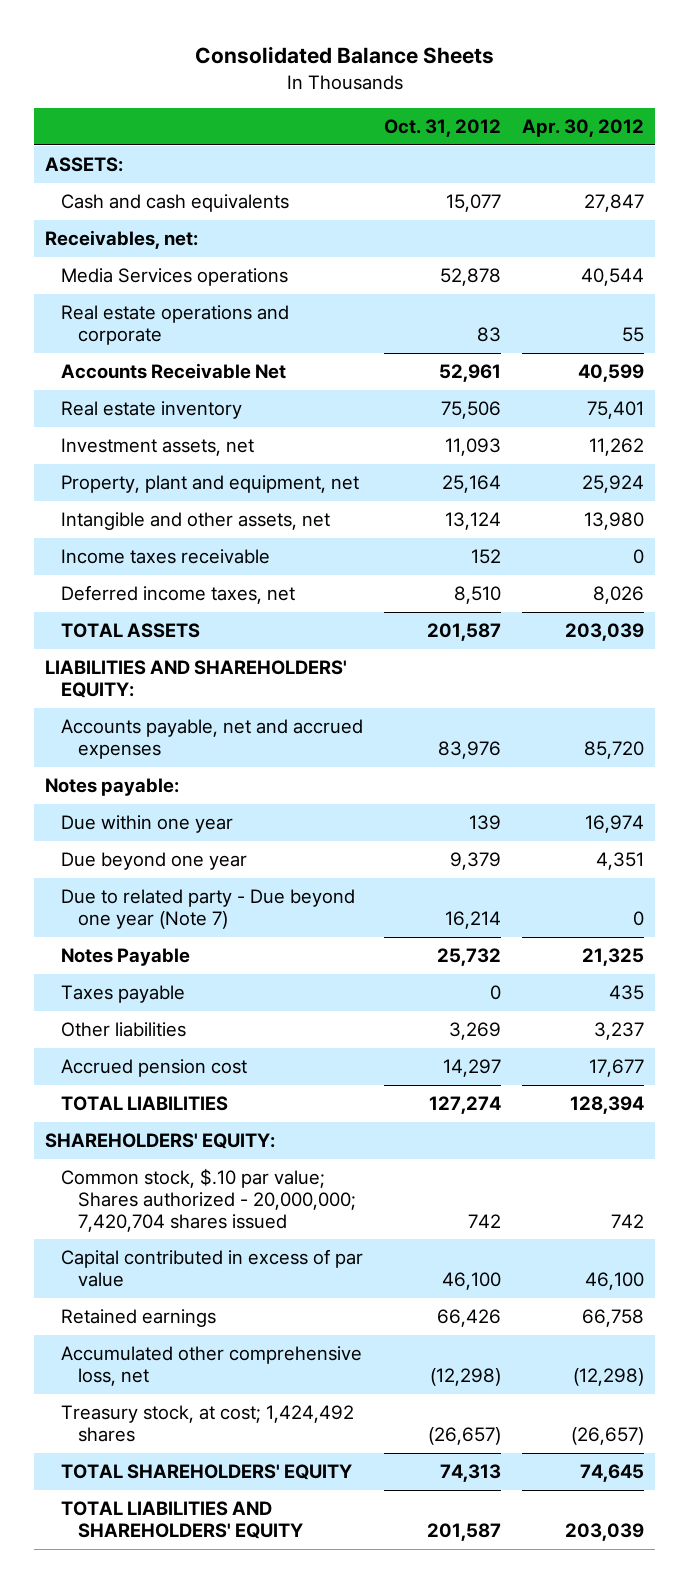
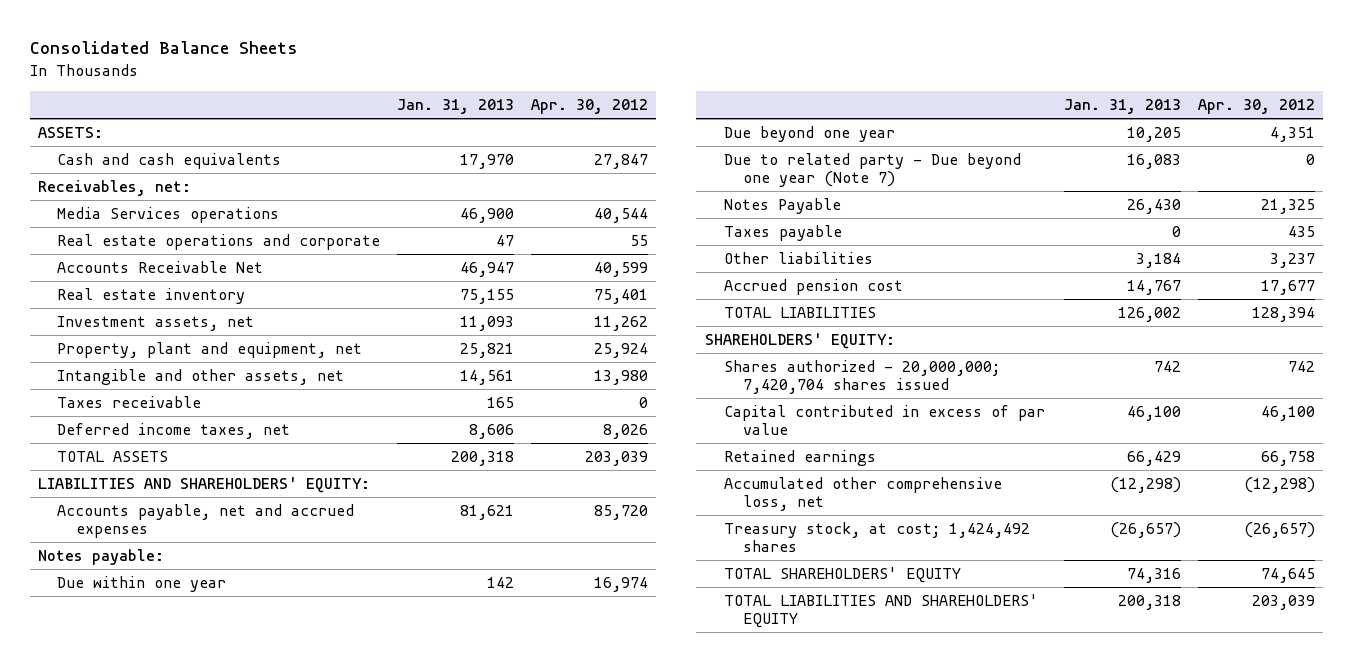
[384,118,502,137] Oct. 31, 2012 -> none
none -> [396,99,514,115] Jan. 31, 2013
[61,549,271,565] Income taxes receivable -> [57,395,202,408] Taxes receivable
[61,1168,356,1232] Common stock, $.10 par value; Shares authorized - 20,000,000; 7,420,704 shares issued -> [723,359,1000,395] Shares authorized - 20,000,000; 7,420,704 shares issued

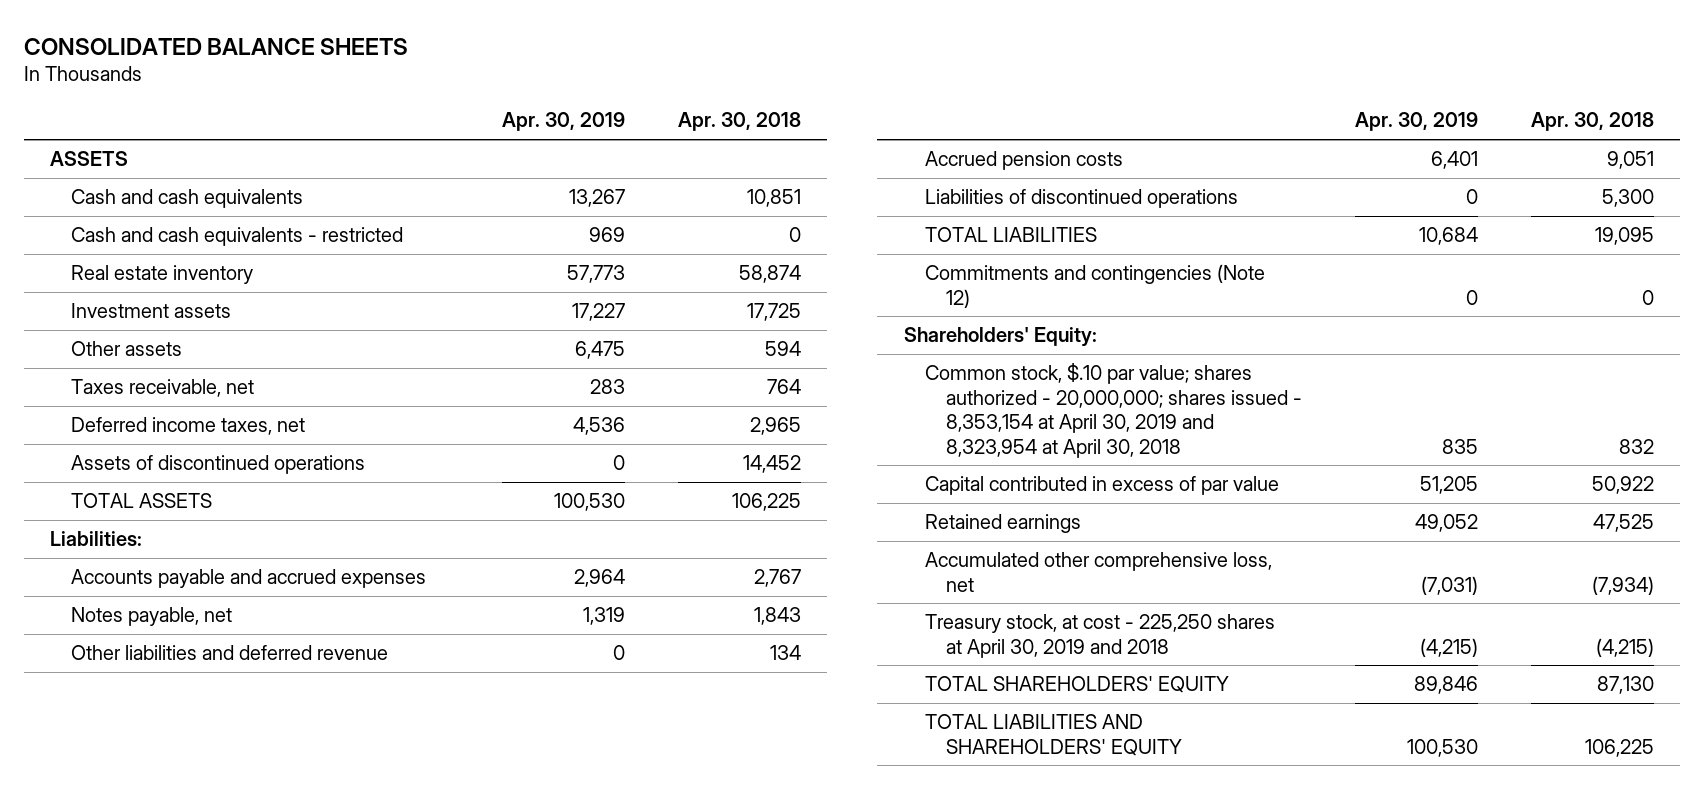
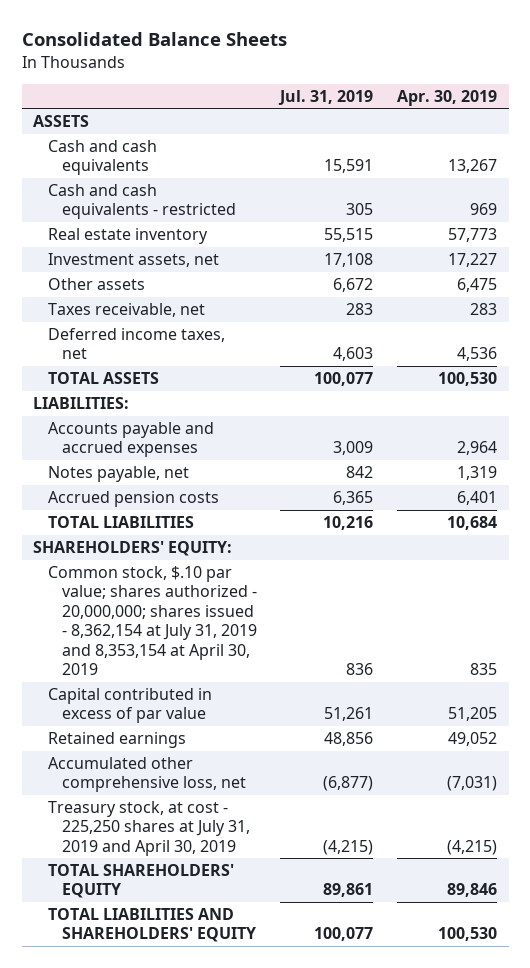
[23,37,408,55] CONSOLIDATED BALANCE SHEETS -> [21,32,287,47] Consolidated Balance Sheets
[677,112,801,132] Apr. 30, 2018 -> none
none -> [278,89,374,105] Jul. 31, 2019
[71,303,232,319] Investment assets -> [47,253,219,268] Investment assets, net
[71,455,366,475] Assets of discontinued operations -> none
[50,531,143,547] Liabilities: -> [33,397,130,410] LIABILITIES:
[71,645,389,661] Other liabilities and deferred revenue -> none
[924,189,1238,209] Liabilities of discontinued operations -> none
[924,264,1265,308] Commitments and contingencies (Note 12) -> none
[903,327,1097,348] Shareholders' Equity: -> [33,541,233,557] SHAREHOLDERS' EQUITY:
[924,363,1302,458] Common stock, $.10 par value; shares authorized - 20,000,000; shares issued - 8,353,154 at April 30, 2019 and 8,323,954 at April 30, 2018 -> [47,566,257,676] Common stock, $.10 par value; shares authorized - 20,000,000; shares issued - 8,362,154 at July 31, 2019 and 8,353,154 at April 30, 2019
[924,614,1275,658] Treasury stock, at cost - 225,250 shares at April 30, 2019 and 2018 -> [47,801,250,856] Treasury stock, at cost - 225,250 shares at July 31, 2019 and April 30, 2019

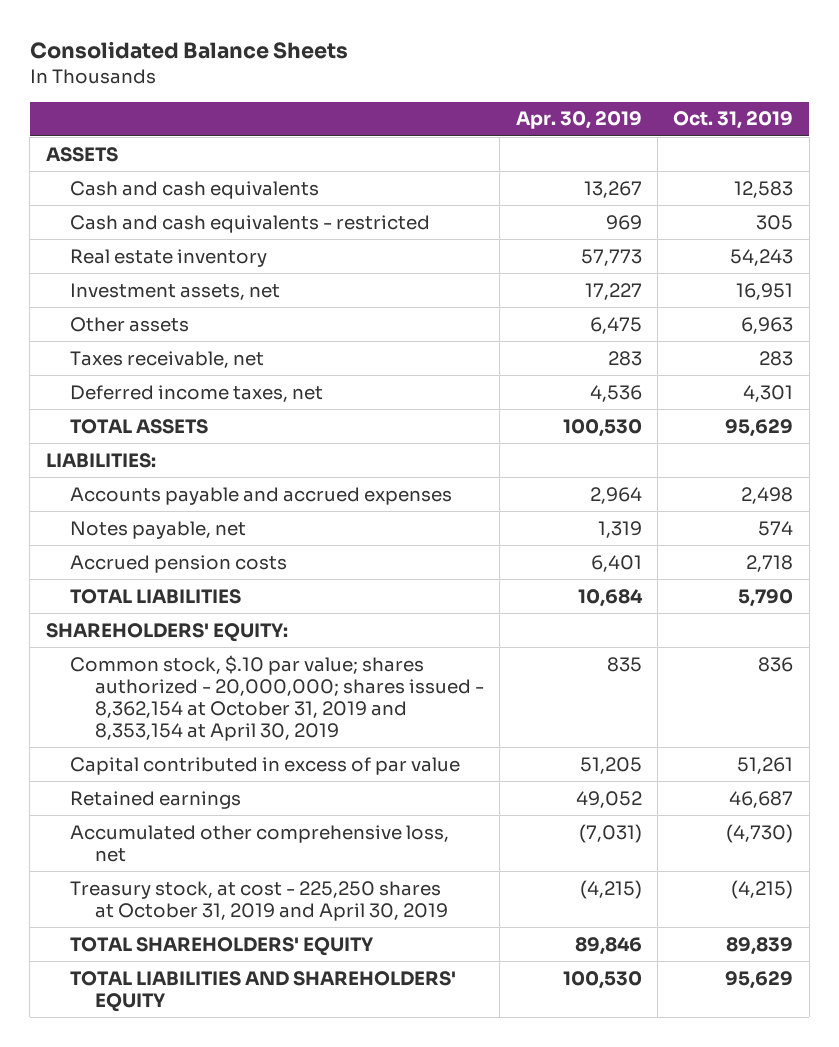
[278,89,374,105] Jul. 31, 2019 -> none
none -> [673,111,794,130] Oct. 31, 2019
[47,566,257,676] Common stock, $.10 par value; shares authorized - 20,000,000; shares issued - 8,362,154 at July 31, 2019 and 8,353,154 at April 30, 2019 -> [70,654,484,741] Common stock, $.10 par value; shares authorized - 20,000,000; shares issued - 8,362,154 at October 31, 2019 and 8,353,154 at April 30, 2019
[47,801,250,856] Treasury stock, at cost - 225,250 shares at July 31, 2019 and April 30, 2019 -> [70,880,448,921] Treasury stock, at cost - 225,250 shares at October 31, 2019 and April 30, 2019

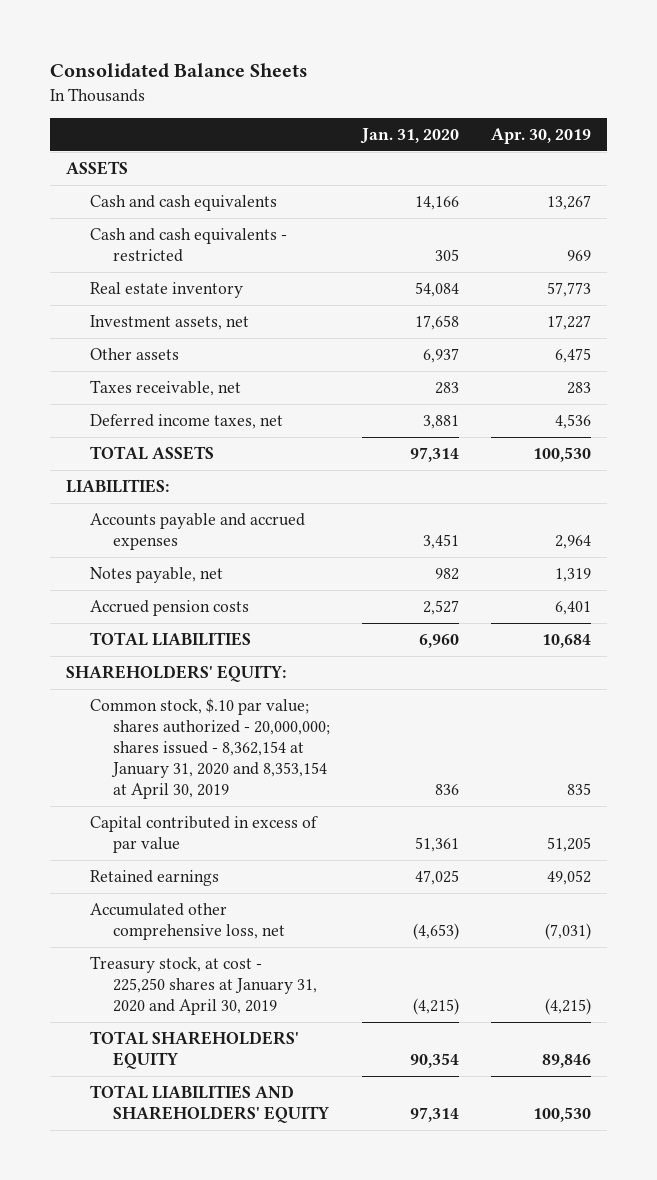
[673,111,794,130] Oct. 31, 2019 -> none
none -> [359,128,459,145] Jan. 31, 2020
[70,654,484,741] Common stock, $.10 par value; shares authorized - 20,000,000; shares issued - 8,362,154 at October 31, 2019 and 8,353,154 at April 30, 2019 -> [89,698,330,800] Common stock, $.10 par value; shares authorized - 20,000,000; shares issued - 8,362,154 at January 31, 2020 and 8,353,154 at April 30, 2019
[70,880,448,921] Treasury stock, at cost - 225,250 shares at October 31, 2019 and April 30, 2019 -> [89,956,317,1016] Treasury stock, at cost - 225,250 shares at January 31, 2020 and April 30, 2019

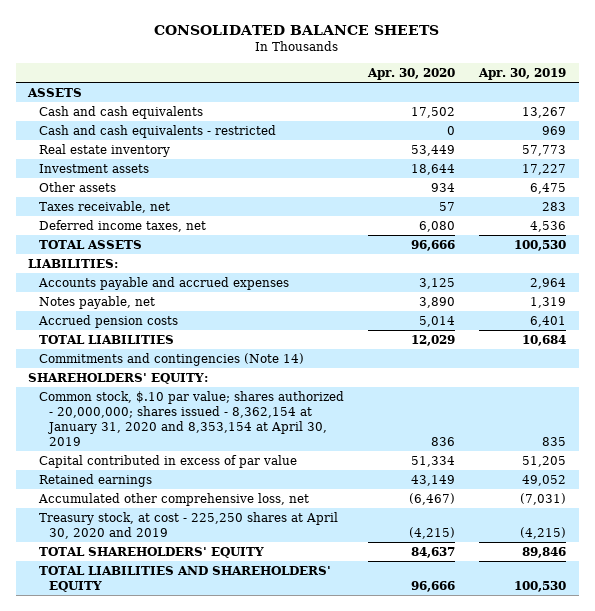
[50,63,309,79] Consolidated Balance Sheets -> [154,24,440,35] CONSOLIDATED BALANCE SHEETS
[359,128,459,145] Jan. 31, 2020 -> none
none -> [367,68,456,81] Apr. 30, 2020
[89,315,249,331] Investment assets, net -> [38,163,149,173] Investment assets
none -> [38,352,304,366] Commitments and contingencies (Note 14)
[89,956,317,1016] Treasury stock, at cost - 225,250 shares at January 31, 2020 and April 30, 2019 -> [38,511,338,539] Treasury stock, at cost - 225,250 shares at April 30, 2020 and 2019

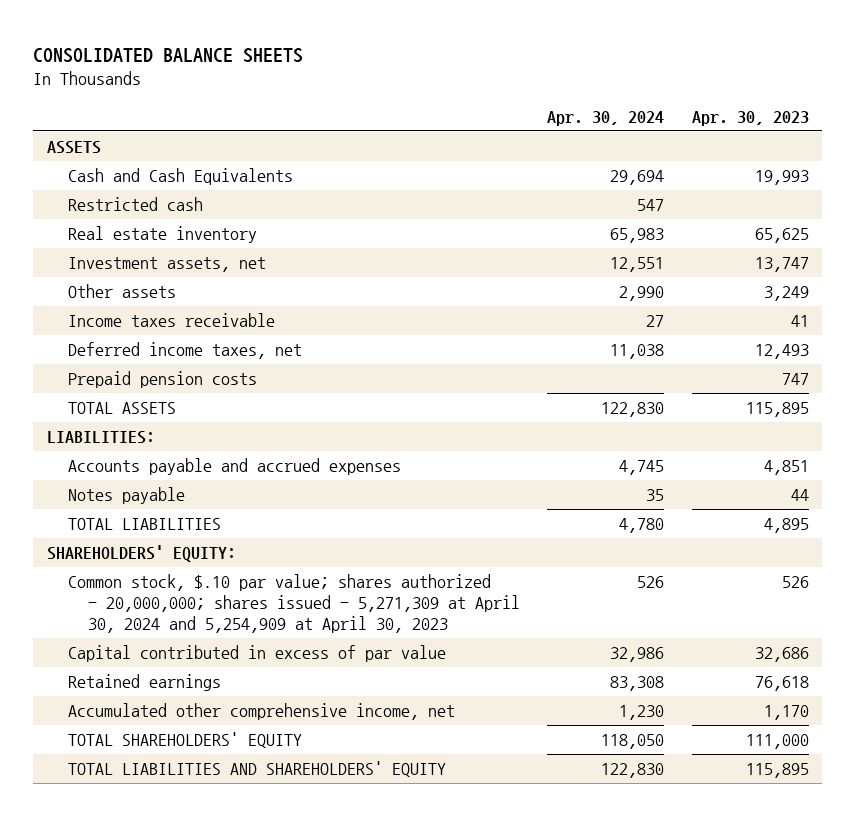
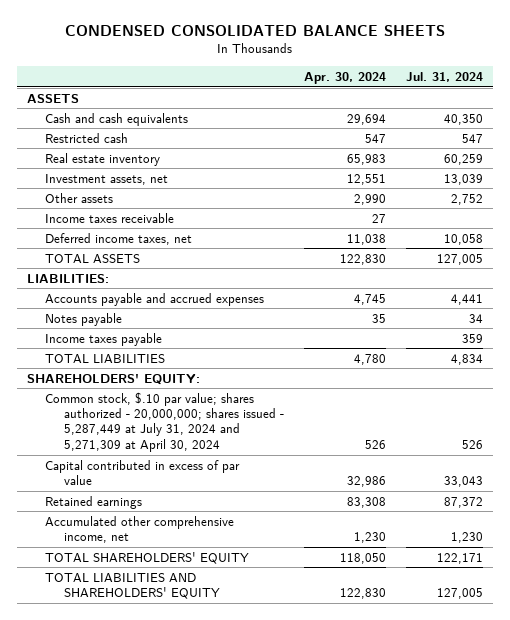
[33,47,304,63] CONSOLIDATED BALANCE SHEETS -> [65,25,446,37] CONDENSED CONSOLIDATED BALANCE SHEETS
[691,110,809,126] Apr. 30, 2023 -> none
none -> [406,71,484,82] Jul. 31, 2024
[67,167,293,185] Cash and Cash Equivalents -> [45,112,189,126] Cash and cash equivalents
[67,370,257,388] Prepaid pension costs -> none
none -> [45,332,163,346] Income taxes payable
[67,573,521,634] Common stock, $.10 par value; shares authorized - 20,000,000; shares issued - 5,271,309 at April 30, 2024 and 5,254,909 at April 30, 2023 -> [45,391,285,452] Common stock, $.10 par value; shares authorized - 20,000,000; shares issued - 5,287,449 at July 31, 2024 and 5,271,309 at April 30, 2024

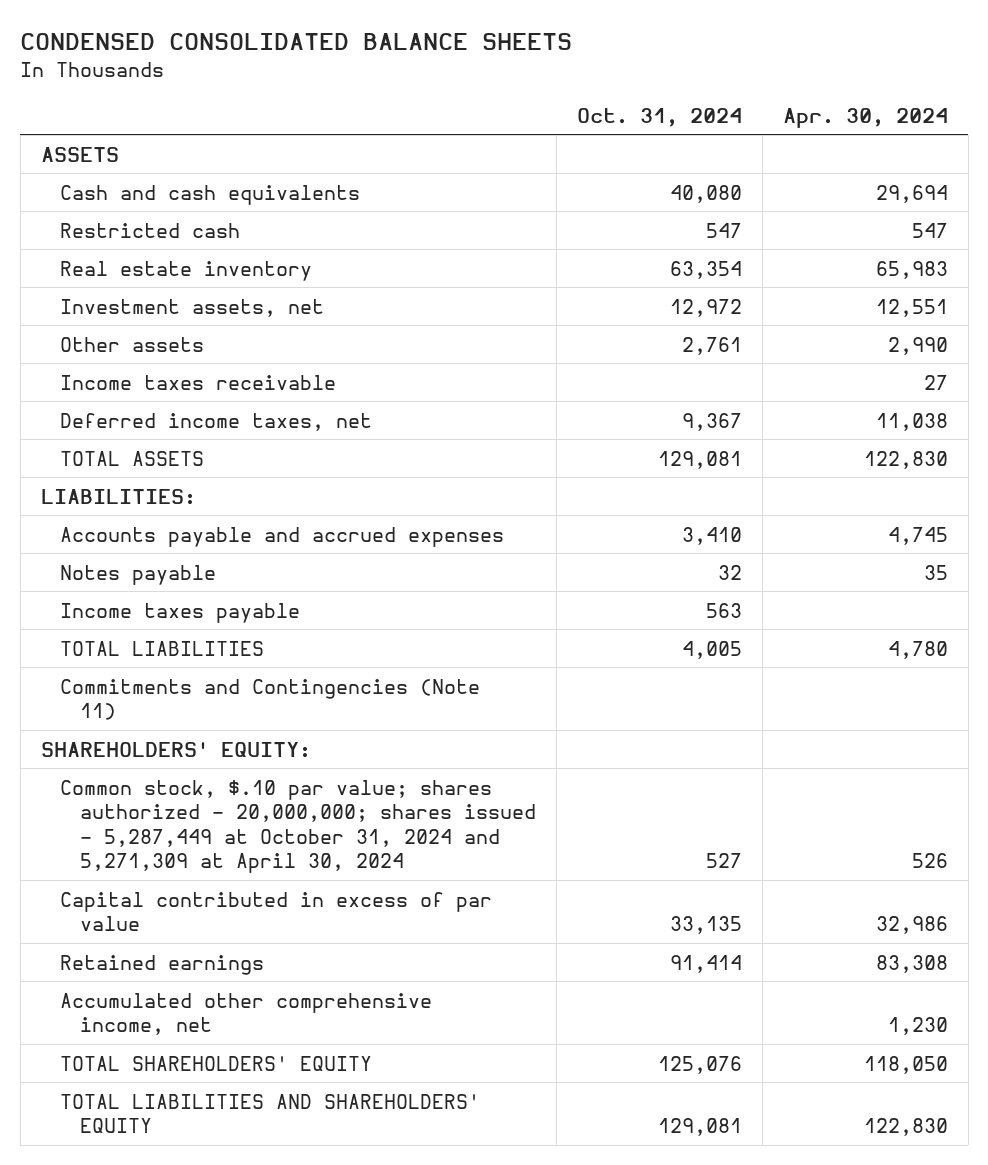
[406,71,484,82] Jul. 31, 2024 -> none
none -> [576,107,742,127] Oct. 31, 2024
none -> [60,678,481,721] Commitments and Contingencies (Note 11)
[45,391,285,452] Common stock, $.10 par value; shares authorized - 20,000,000; shares issued - 5,287,449 at July 31, 2024 and 5,271,309 at April 30, 2024 -> [60,779,536,874] Common stock, $.10 par value; shares authorized - 20,000,000; shares issued - 5,287,449 at October 31, 2024 and 5,271,309 at April 30, 2024

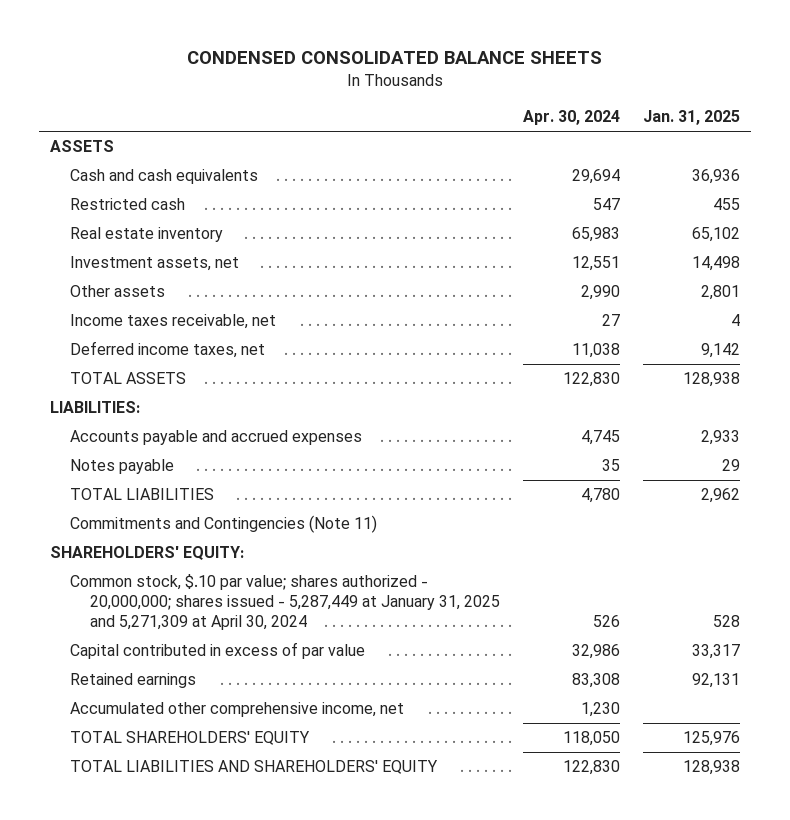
[576,107,742,127] Oct. 31, 2024 -> none
none -> [642,110,740,126] Jan. 31, 2025
[60,374,337,390] Income taxes receivable -> [70,314,277,330] Income taxes receivable, net
[60,602,301,623] Income taxes payable -> none
[60,779,536,874] Common stock, $.10 par value; shares authorized - 20,000,000; shares issued - 5,287,449 at October 31, 2024 and 5,271,309 at April 30, 2024 -> [70,574,501,631] Common stock, $.10 par value; shares authorized - 20,000,000; shares issued - 5,287,449 at January 31, 2025 and 5,271,309 at April 30, 2024

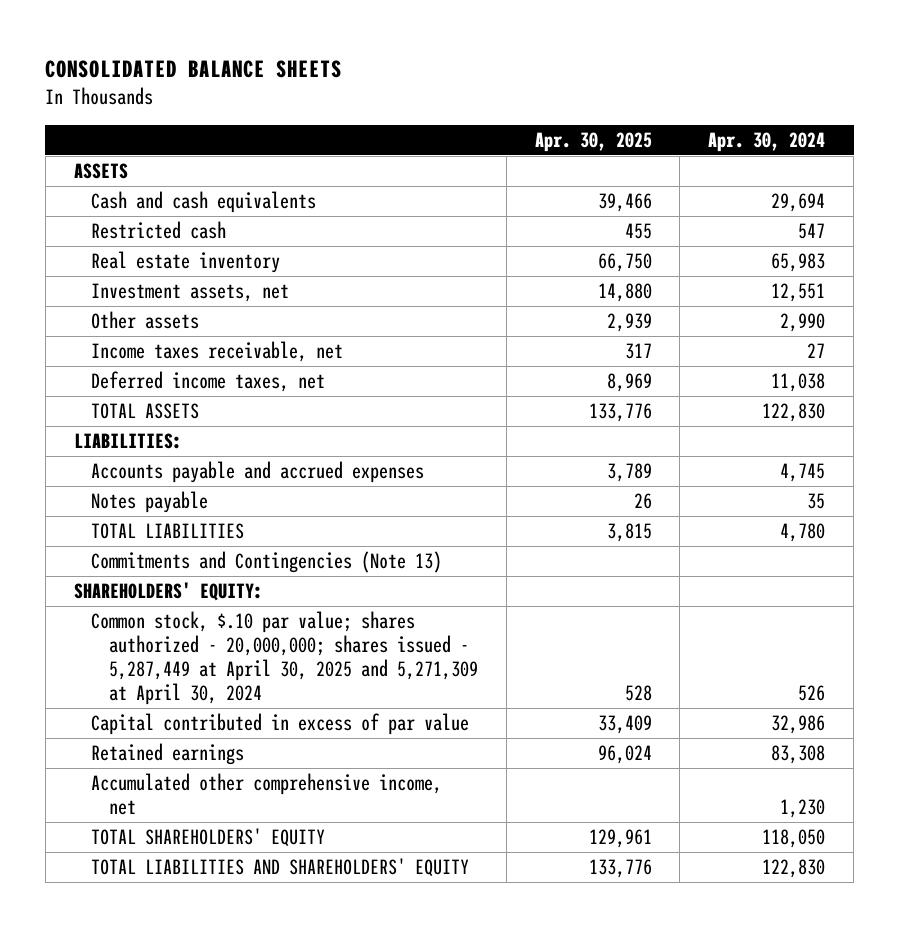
[187,50,603,64] CONDENSED CONSOLIDATED BALANCE SHEETS -> [45,59,343,78] CONSOLIDATED BALANCE SHEETS
[642,110,740,126] Jan. 31, 2025 -> none
none -> [534,131,652,152] Apr. 30, 2025
[70,515,378,534] Commitments and Contingencies (Note 11) -> [91,551,443,574] Commitments and Contingencies (Note 13)
[70,574,501,631] Common stock, $.10 par value; shares authorized - 20,000,000; shares issued - 5,287,449 at January 31, 2025 and 5,271,309 at April 30, 2024 -> [91,611,478,706] Common stock, $.10 par value; shares authorized - 20,000,000; shares issued - 5,287,449 at April 30, 2025 and 5,271,309 at April 30, 2024

